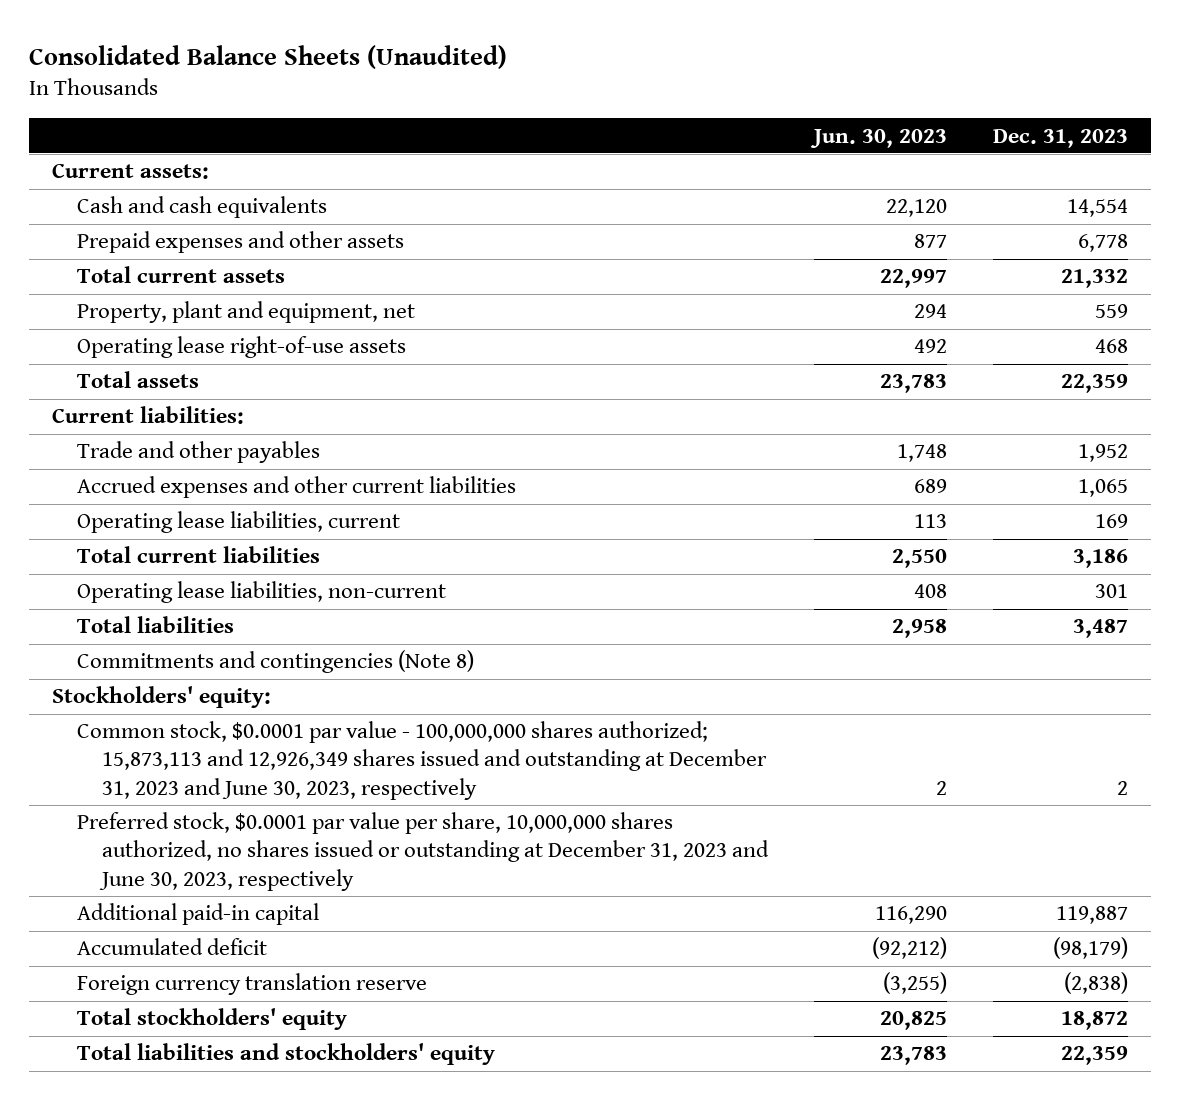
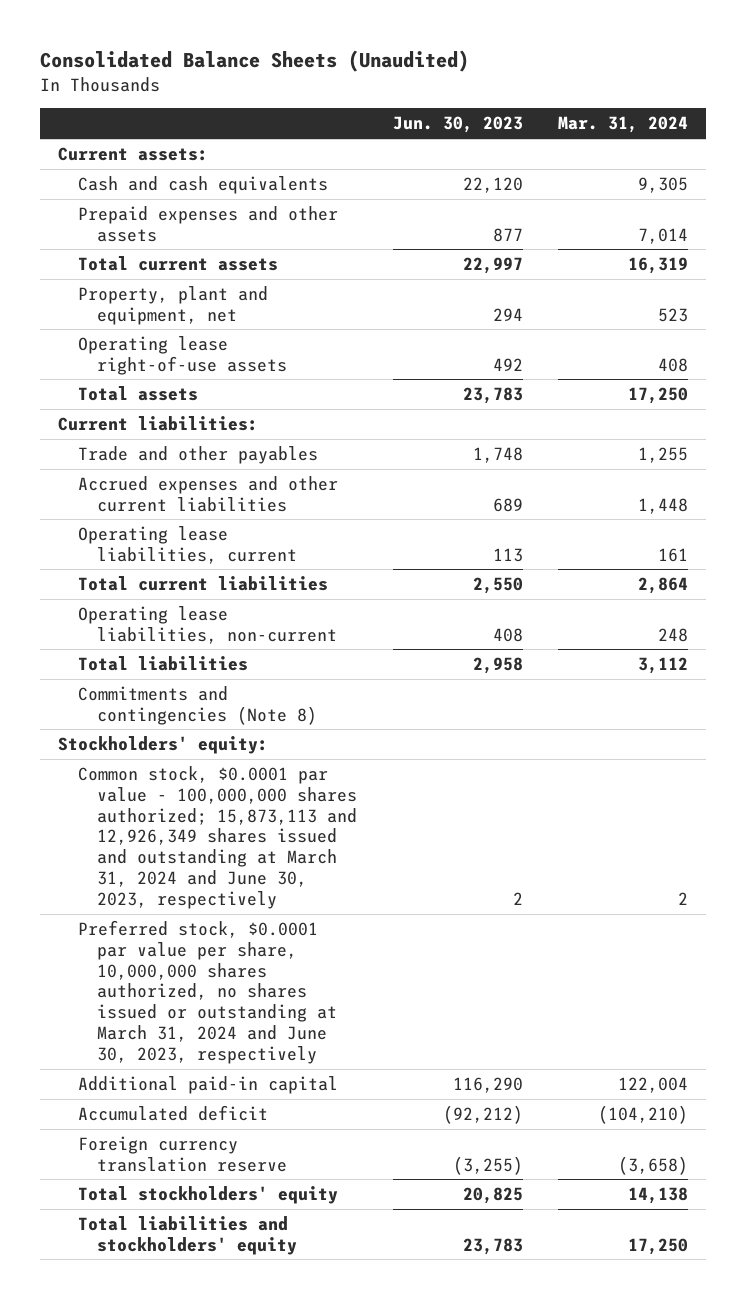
[993,128,1129,148] Dec. 31, 2023 -> none
none -> [558,116,689,134] Mar. 31, 2024
[77,721,767,800] Common stock, $0.0001 par value - 100,000,000 shares authorized; 15,873,113 and 12,926,349 shares issued and outstanding at December 31, 2023 and June 30, 2023, respectively -> [77,765,358,910] Common stock, $0.0001 par value - 100,000,000 shares authorized; 15,873,113 and 12,926,349 shares issued and outstanding at March 31, 2024 and June 30, 2023, respectively
[77,812,769,891] Preferred stock, $0.0001 par value per share, 10,000,000 shares authorized, no shares issued or outstanding at December 31, 2023 and June 30, 2023, respectively -> [77,919,338,1065] Preferred stock, $0.0001 par value per share, 10,000,000 shares authorized, no shares issued or outstanding at March 31, 2024 and June 30, 2023, respectively

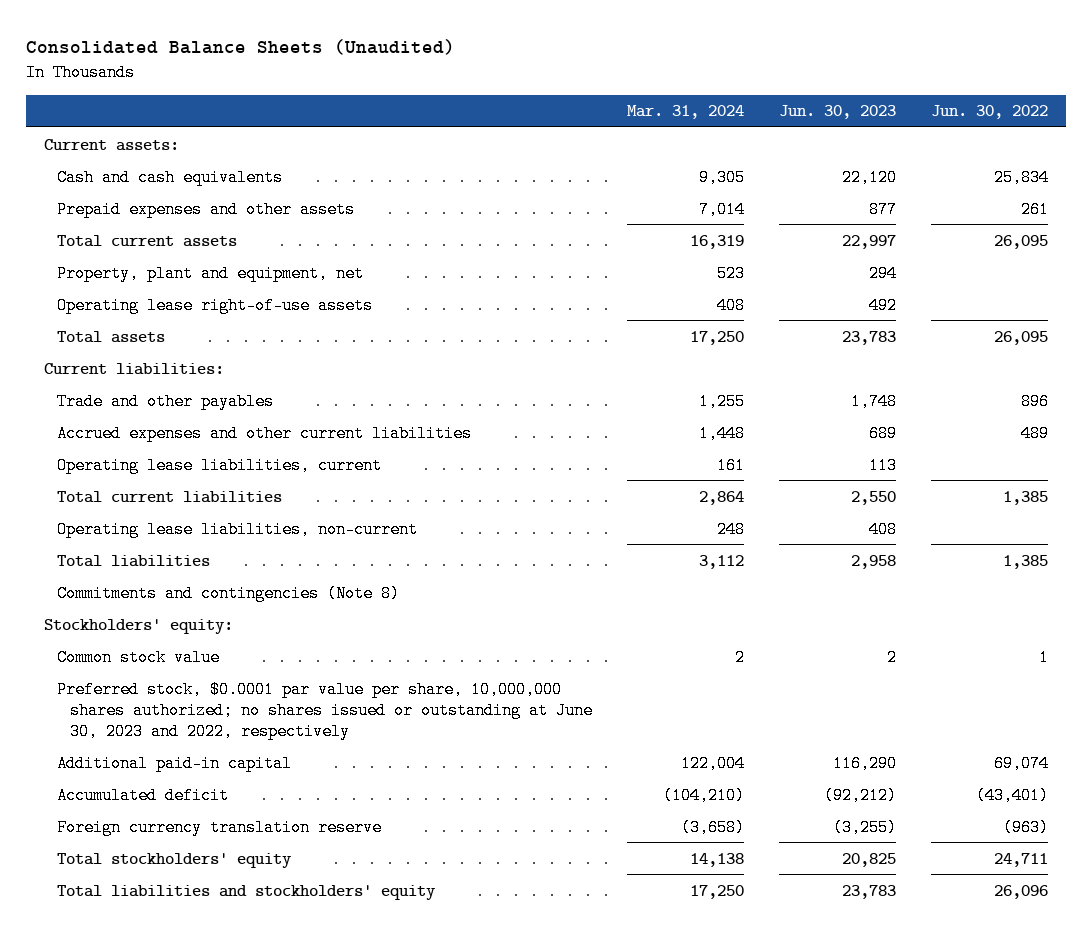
none -> [931,105,1049,120] Jun. 30, 2022
[77,765,358,910] Common stock, $0.0001 par value - 100,000,000 shares authorized; 15,873,113 and 12,926,349 shares issued and outstanding at March 31, 2024 and June 30, 2023, respectively -> [56,648,220,666] Common stock value
[77,919,338,1065] Preferred stock, $0.0001 par value per share, 10,000,000 shares authorized, no shares issued or outstanding at March 31, 2024 and June 30, 2023, respectively -> [56,680,594,740] Preferred stock, $0.0001 par value per share, 10,000,000 shares authorized; no shares issued or outstanding at June 30, 2023 and 2022, respectively

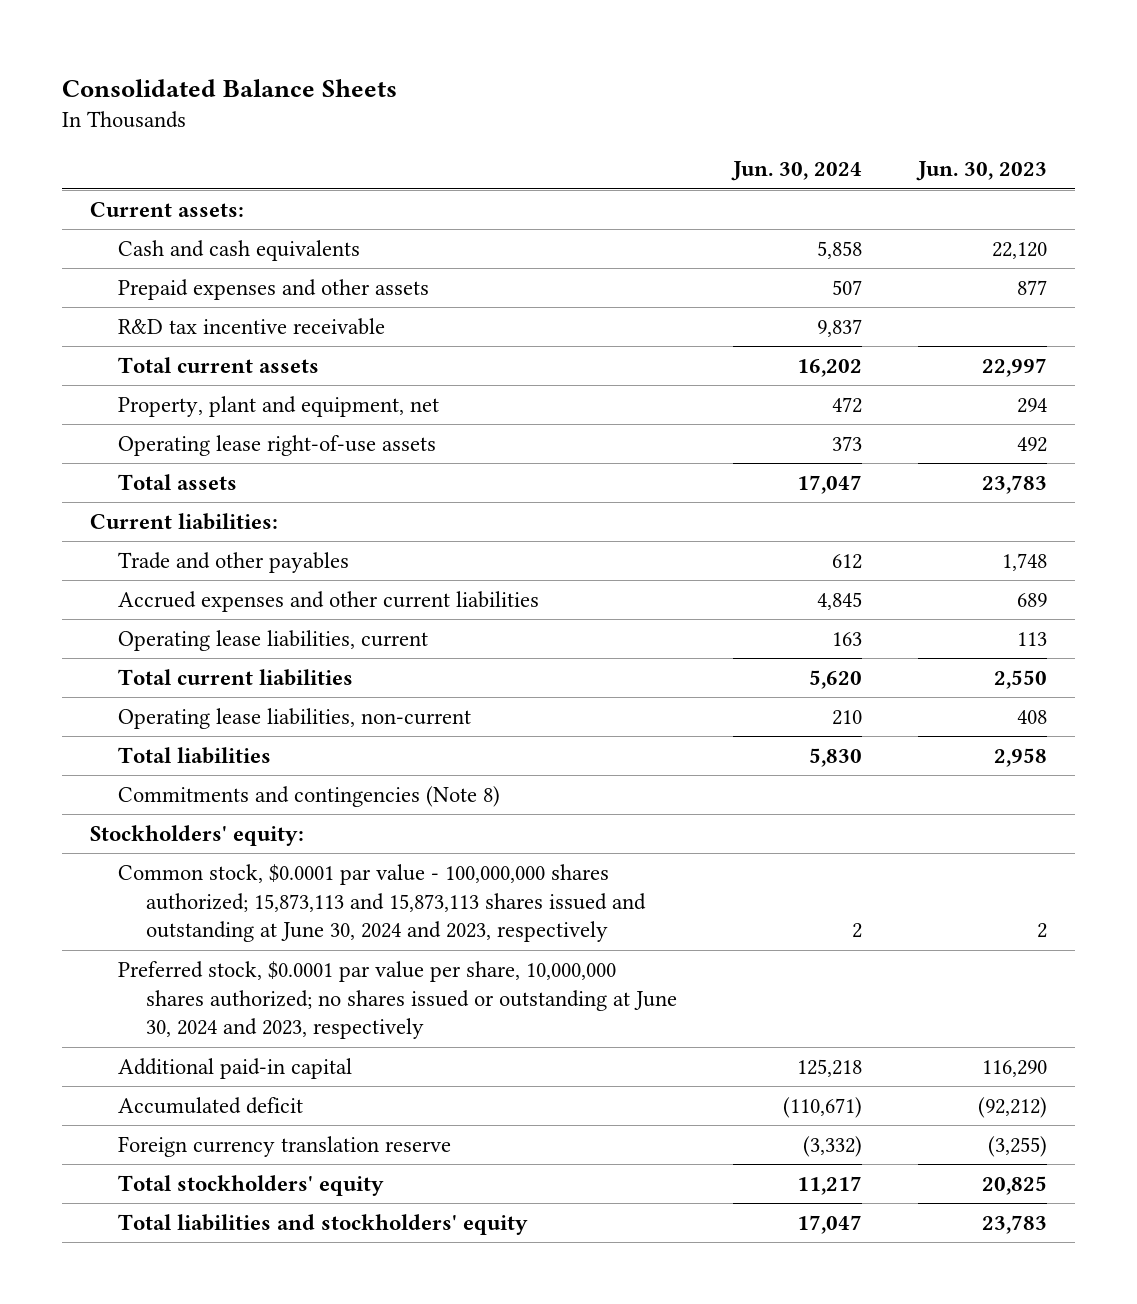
[26,39,456,56] Consolidated Balance Sheets (Unaudited) -> [61,78,397,97] Consolidated Balance Sheets
[627,105,745,120] Mar. 31, 2024 -> none
[931,105,1049,120] Jun. 30, 2022 -> none
none -> [731,161,863,182] Jun. 30, 2024
none -> [117,317,385,335] R&D tax incentive receivable
[56,648,220,666] Common stock value -> [117,863,647,943] Common stock, $0.0001 par value - 100,000,000 shares authorized; 15,873,113 and 15,873,113 shares issued and outstanding at June 30, 2024 and 2023, respectively
[56,680,594,740] Preferred stock, $0.0001 par value per share, 10,000,000 shares authorized; no shares issued or outstanding at June 30, 2023 and 2022, respectively -> [117,960,678,1040] Preferred stock, $0.0001 par value per share, 10,000,000 shares authorized; no shares issued or outstanding at June 30, 2024 and 2023, respectively

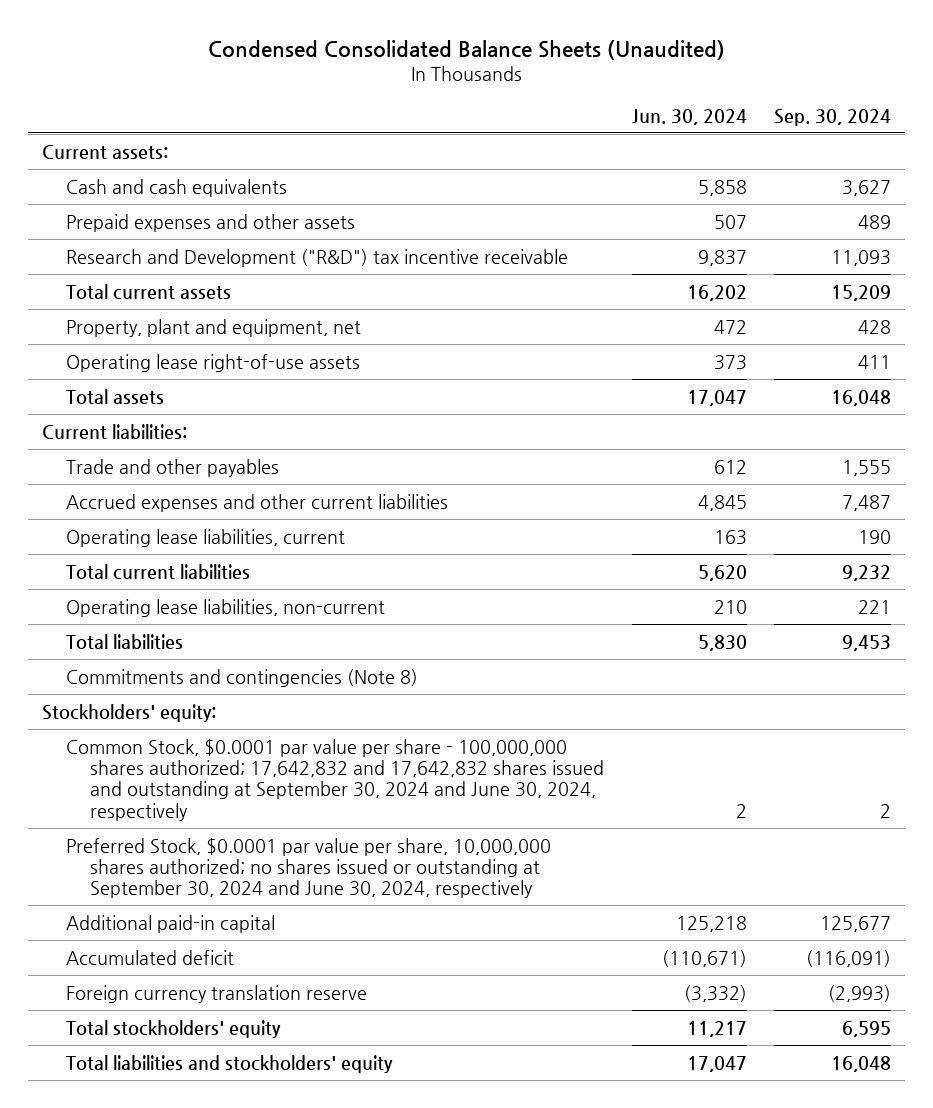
[61,78,397,97] Consolidated Balance Sheets -> [207,39,725,60] Condensed Consolidated Balance Sheets (Unaudited)
[916,161,1048,182] Jun. 30, 2023 -> none
none -> [774,108,892,126] Sep. 30, 2024
[117,317,385,335] R&D tax incentive receivable -> [65,248,568,267] Research and Development ("R&D") tax incentive receivable
[117,863,647,943] Common stock, $0.0001 par value - 100,000,000 shares authorized; 15,873,113 and 15,873,113 shares issued and outstanding at June 30, 2024 and 2023, respectively -> [65,738,604,821] Common Stock, $0.0001 par value per share - 100,000,000 shares authorized; 17,642,832 and 17,642,832 shares issued and outstanding at September 30, 2024 and June 30, 2024, respectively
[117,960,678,1040] Preferred stock, $0.0001 par value per share, 10,000,000 shares authorized; no shares issued or outstanding at June 30, 2024 and 2023, respectively -> [65,837,551,899] Preferred Stock, $0.0001 par value per share, 10,000,000 shares authorized; no shares issued or outstanding at September 30, 2024 and June 30, 2024, respectively

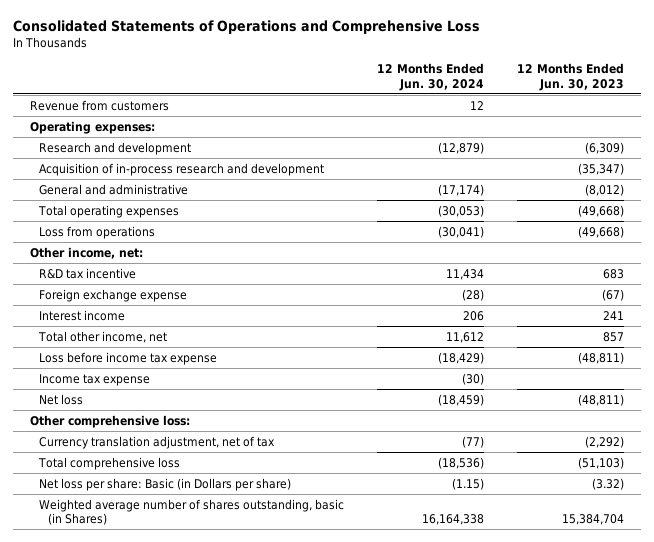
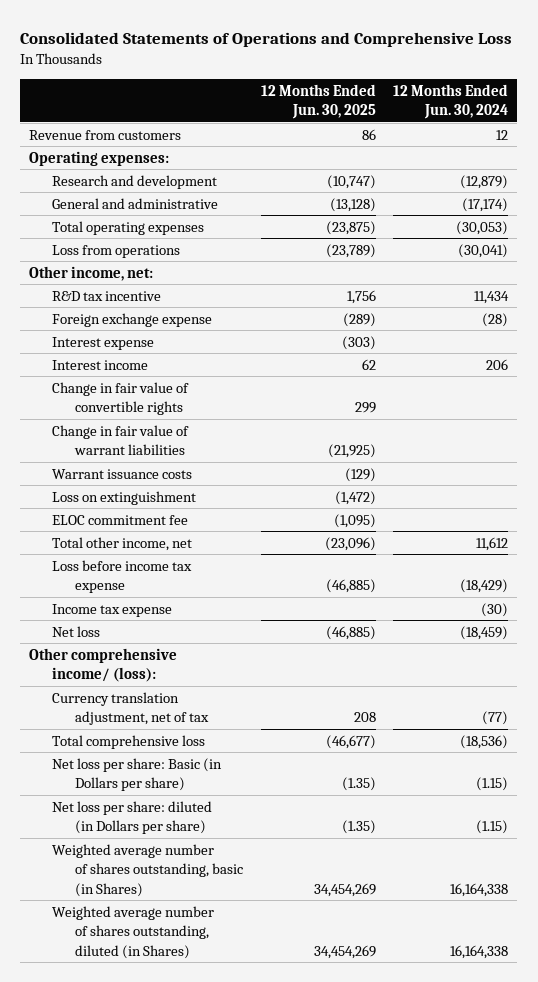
[517,63,625,91] 12 Months Ended Jun. 30, 2023 -> none
none -> [260,83,376,120] 12 Months Ended Jun. 30, 2025
[38,162,324,176] Acquisition of in-process research and development -> none
none -> [52,336,155,350] Interest expense
none -> [52,381,190,416] Change in fair value of convertible rights
none -> [52,424,190,456] Change in fair value of warrant liabilities
none -> [52,468,193,479] Warrant issuance costs
none -> [52,490,197,505] Loss on extinguishment
none -> [52,514,189,525] ELOC commitment fee
[29,414,190,428] Other comprehensive loss: -> [29,647,178,683] Other comprehensive income/ (loss):
none -> [52,800,213,835] Net loss per share: diluted (in Dollars per share)
none -> [52,905,215,959] Weighted average number of shares outstanding, diluted (in Shares)

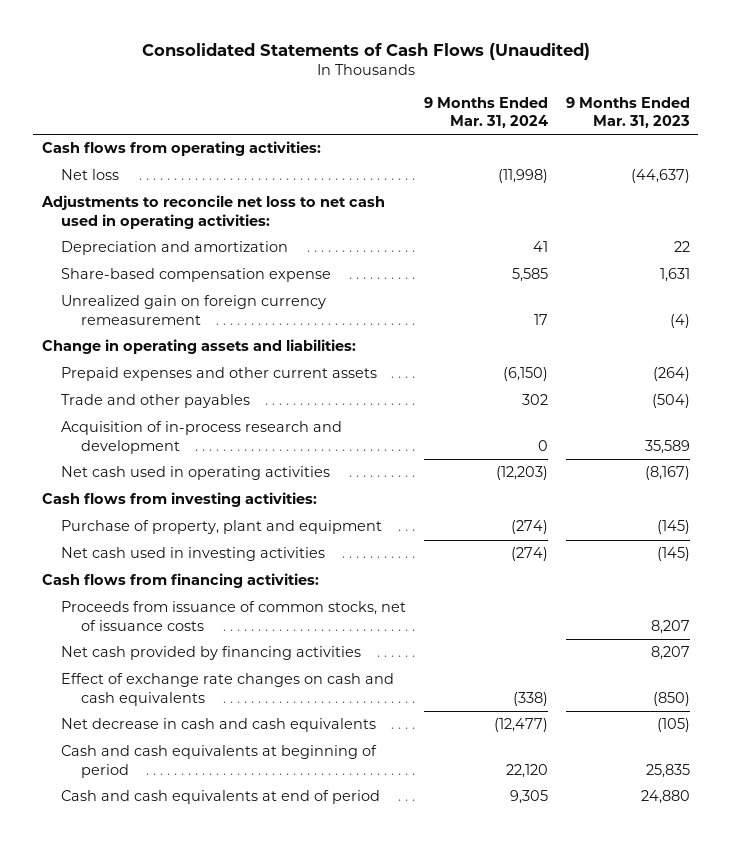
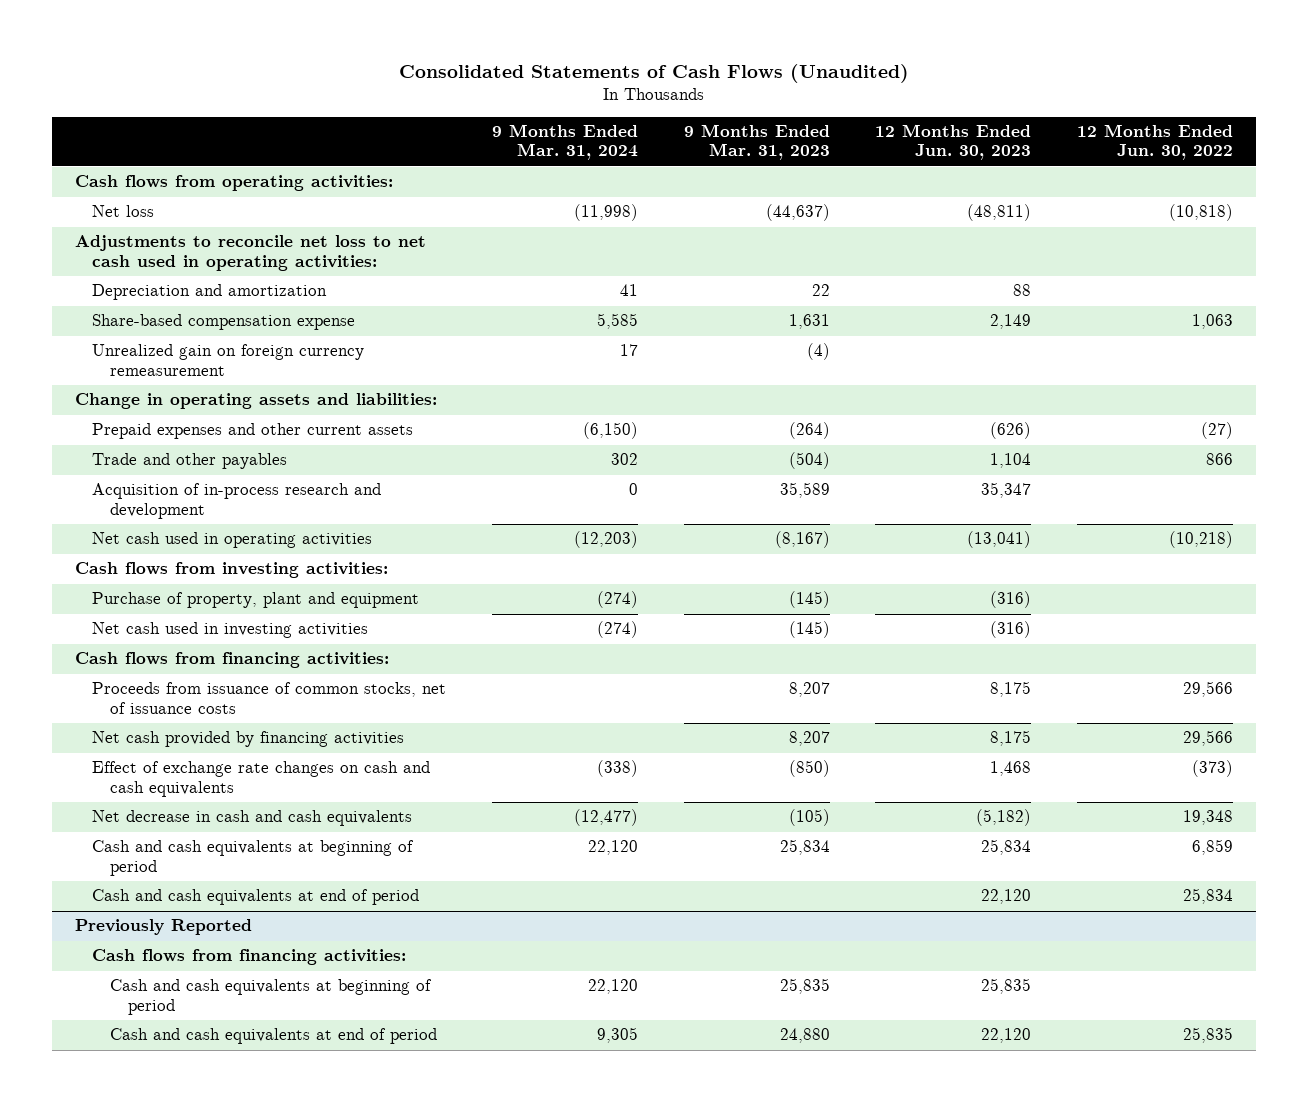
none -> [875,124,1032,161] 12 Months Ended Jun. 30, 2023
none -> [1077,124,1234,161] 12 Months Ended Jun. 30, 2022
none -> [92,840,415,876] Cash and cash equivalents at beginning of period
none -> [92,889,420,906] Cash and cash equivalents at end of period
none -> [74,919,252,936] Previously Reported
none -> [92,949,407,966] Cash flows from financing activities:

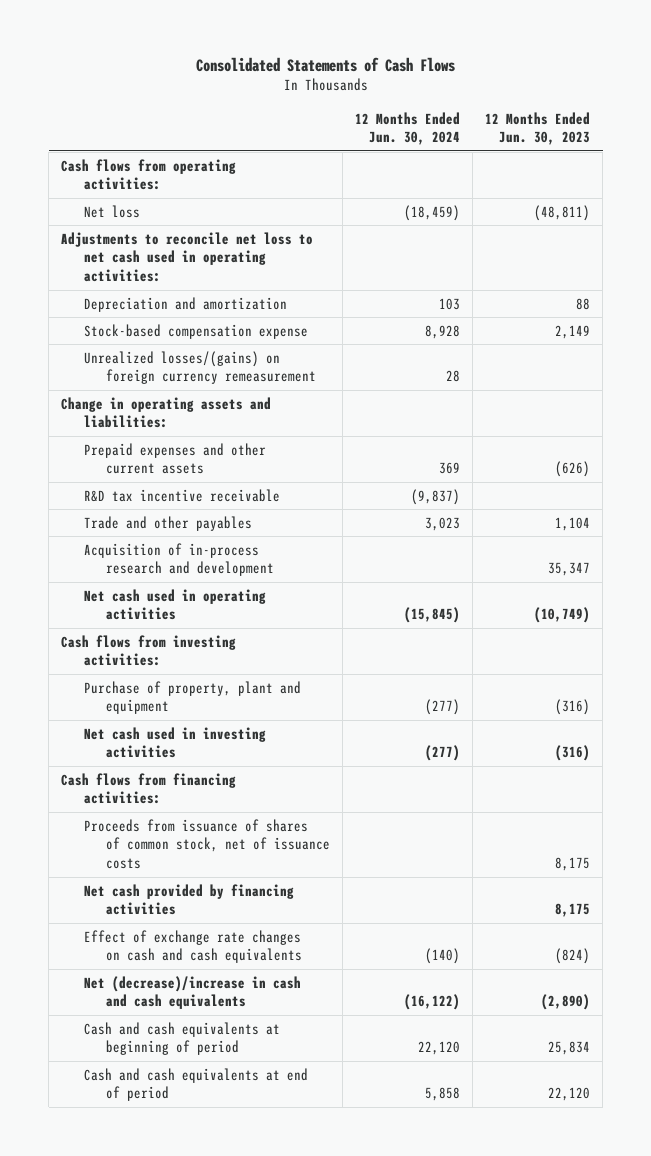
[398,63,909,83] Consolidated Statements of Cash Flows (Unaudited) -> [195,56,455,72] Consolidated Statements of Cash Flows
[492,124,639,161] 9 Months Ended Mar. 31, 2024 -> none
[683,124,830,161] 9 Months Ended Mar. 31, 2023 -> none
[1077,124,1234,161] 12 Months Ended Jun. 30, 2022 -> none
none -> [355,111,461,146] 12 Months Ended Jun. 30, 2024
[92,314,356,331] Share-based compensation expense -> [83,323,308,339] Stock-based compensation expense
[92,344,365,376] Unrealized gain on foreign currency remeasurement -> [83,350,316,385] Unrealized losses/(gains) on foreign currency remeasurement
none -> [83,488,280,502] R&D tax incentive receivable
[967,531,1032,549] (13,041) -> [534,607,591,624] (10,749)
[92,682,447,714] Proceeds from issuance of common stocks, net of issuance costs -> [83,818,330,869] Proceeds from issuance of shares of common stock, net of issuance costs
[990,761,1032,777] 1,468 -> [555,948,591,965] (824)
[92,810,413,827] Net decrease in cash and cash equivalents -> [83,975,301,1010] Net (decrease)/increase in cash and cash equivalents
[976,809,1032,827] (5,182) -> [541,994,591,1011] (2,890)
[74,919,252,936] Previously Reported -> none
[92,949,407,966] Cash flows from financing activities: -> none
[110,979,433,1015] Cash and cash equivalents at beginning of period -> none
[110,1028,438,1045] Cash and cash equivalents at end of period -> none

